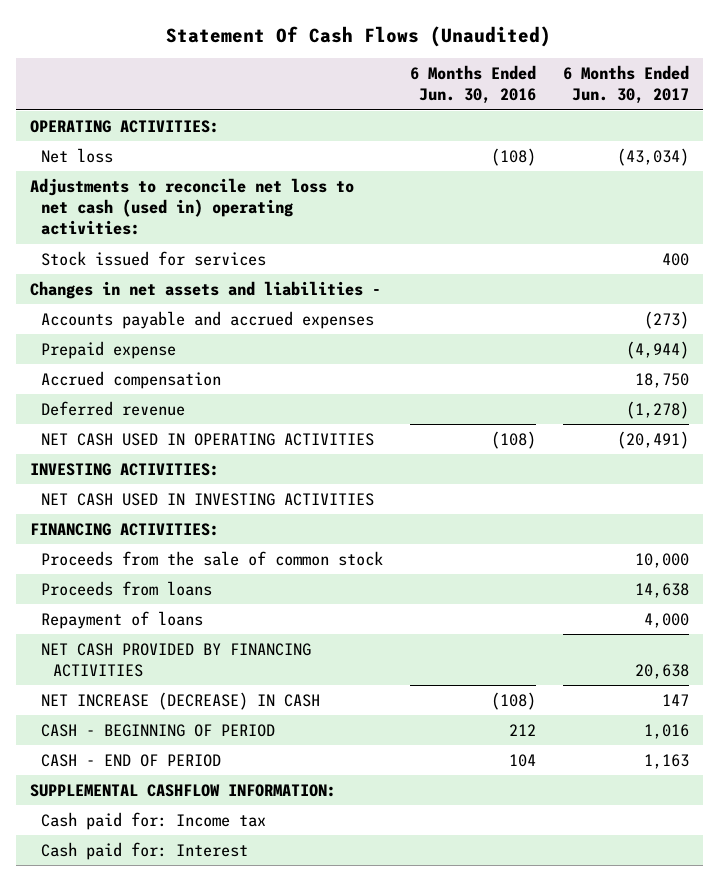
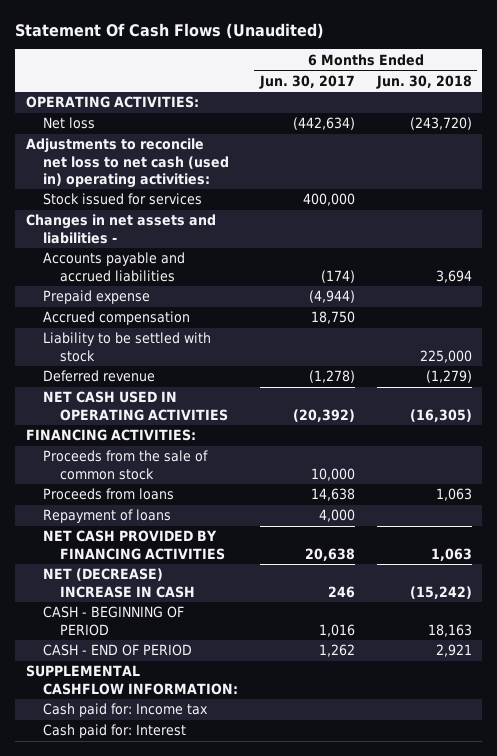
[410,65,537,105] 6 Months Ended Jun. 30, 2016 -> none
none -> [375,74,472,89] Jun. 30, 2018
[617,147,690,166] (43,034) -> [292,117,355,131] (442,634)
[662,252,690,266] 400 -> [302,193,355,207] 400,000
[41,310,375,329] Accounts payable and accrued expenses -> [43,252,186,282] Accounts payable and accrued liabilities
[644,310,690,329] (273) -> [320,269,355,283] (174)
none -> [43,332,212,362] Liability to be settled with stock
[29,462,219,476] INVESTING ACTIVITIES: -> none
[41,492,375,506] NET CASH USED IN INVESTING ACTIVITIES -> none
[617,430,690,449] (20,491) -> [292,408,355,422] (20,392)
[41,691,321,710] NET INCREASE (DECREASE) IN CASH -> [43,568,196,598] NET (DECREASE) INCREASE IN CASH
[662,693,690,706] 147 -> [327,585,355,598] 246
[644,753,690,769] 1,163 -> [318,644,355,658] 1,262

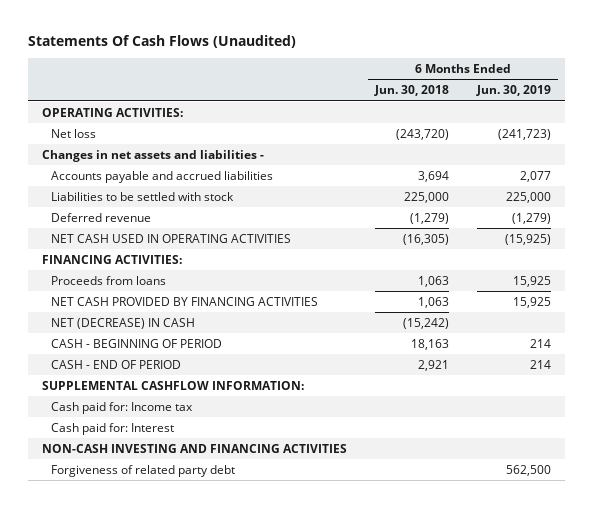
[14,22,324,39] Statement Of Cash Flows (Unaudited) -> [28,35,297,49] Statements Of Cash Flows (Unaudited)
[258,74,355,89] Jun. 30, 2017 -> none
none -> [475,85,551,97] Jun. 30, 2019
[25,138,230,188] Adjustments to reconcile net loss to net cash (used in) operating activities: -> none
[43,193,203,206] Stock issued for services -> none
[43,290,151,305] Prepaid expense -> none
[43,311,191,326] Accrued compensation -> none
[43,332,212,362] Liability to be settled with stock -> [51,191,235,201] Liabilities to be settled with stock
[43,450,209,480] Proceeds from the sale of common stock -> none
[43,509,172,524] Repayment of loans -> none
[43,568,196,598] NET (DECREASE) INCREASE IN CASH -> [51,317,196,329] NET (DECREASE) IN CASH
none -> [42,443,348,453] NON-CASH INVESTING AND FINANCING ACTIVITIES
none -> [51,464,236,477] Forgiveness of related party debt

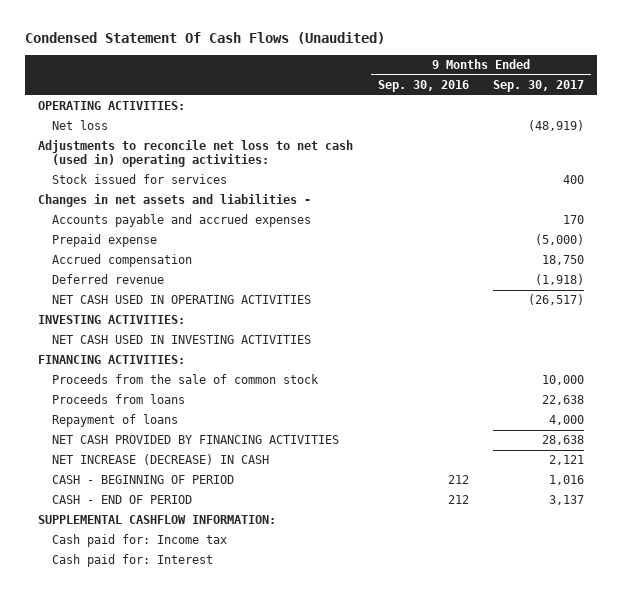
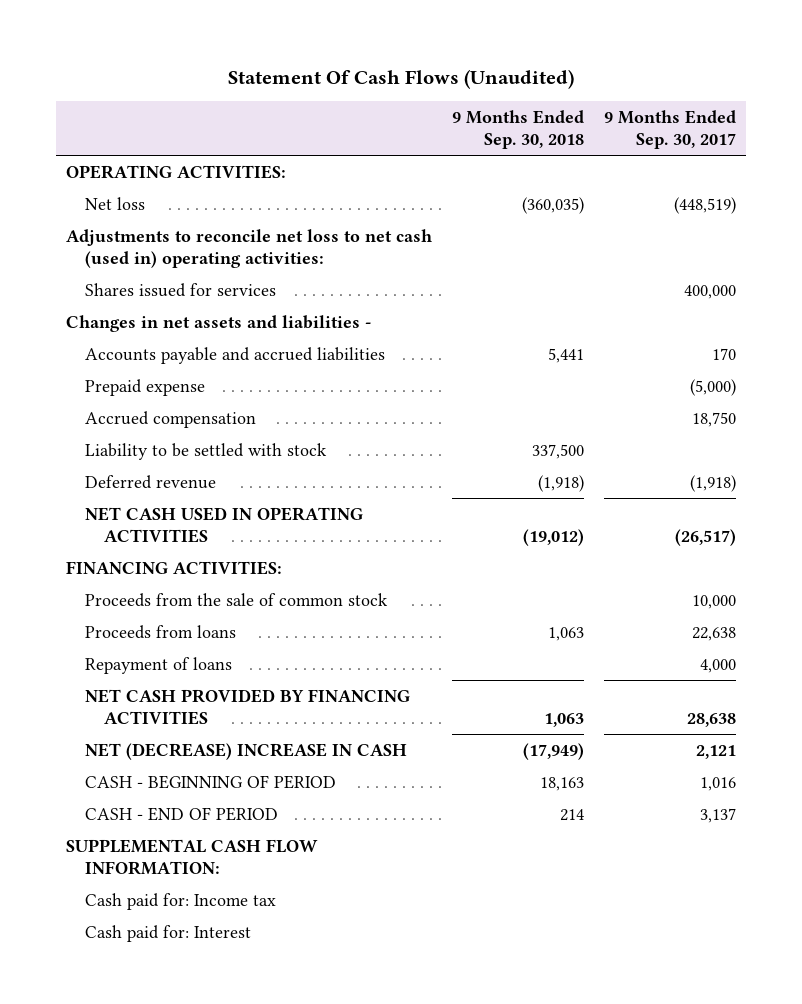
[25,32,386,45] Condensed Statement Of Cash Flows (Unaudited) -> [227,68,574,89] Statement Of Cash Flows (Unaudited)
[377,80,469,93] Sep. 30, 2016 -> none
none -> [451,110,584,150] 9 Months Ended Sep. 30, 2018
[528,120,585,132] (48,919) -> [673,196,736,214] (448,519)
[51,174,227,185] Stock issued for services -> [85,282,277,297] Shares issued for services
[563,175,585,185] 400 -> [683,284,736,299] 400,000
[51,214,311,228] Accounts payable and accrued expenses -> [85,346,386,364] Accounts payable and accrued liabilities
none -> [85,442,328,460] Liability to be settled with stock
[37,315,185,325] INVESTING ACTIVITIES: -> none
[51,335,311,345] NET CASH USED IN INVESTING ACTIVITIES -> none
[51,454,269,466] NET INCREASE (DECREASE) IN CASH -> [85,742,408,760] NET (DECREASE) INCREASE IN CASH
[37,515,276,525] SUPPLEMENTAL CASHFLOW INFORMATION: -> [65,838,318,875] SUPPLEMENTAL CASH FLOW INFORMATION:

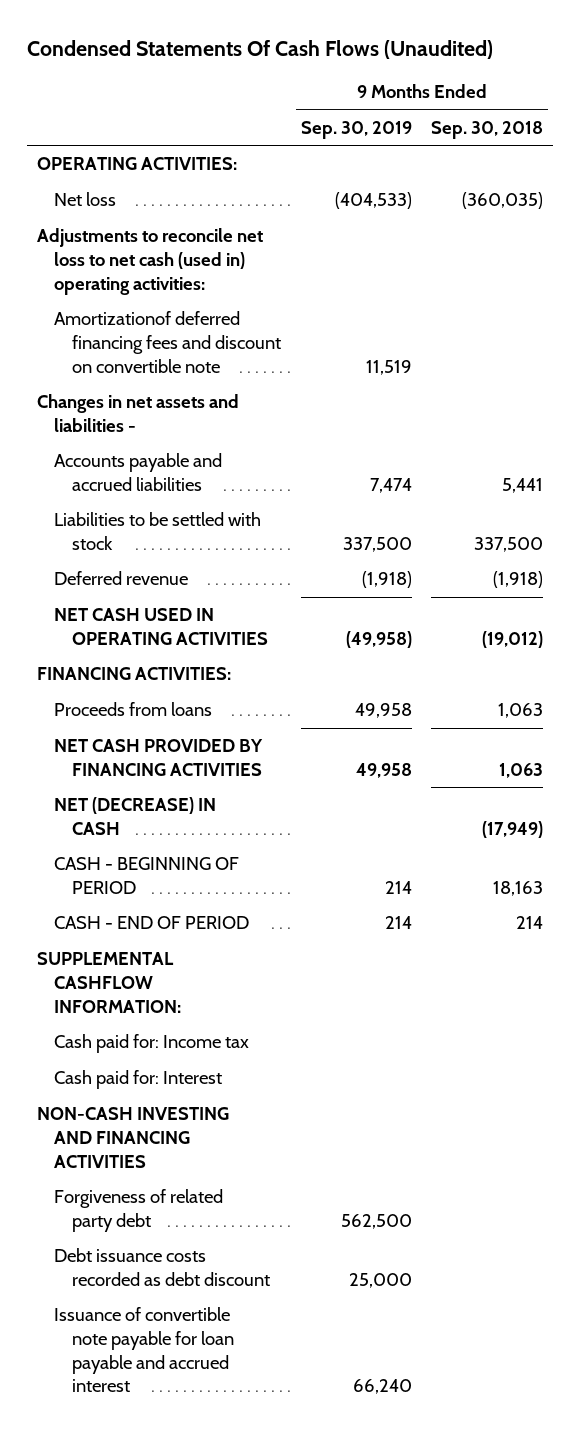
[227,68,574,89] Statement Of Cash Flows (Unaudited) -> [26,39,493,59] Condensed Statements Of Cash Flows (Unaudited)
[603,110,736,150] 9 Months Ended Sep. 30, 2017 -> none
none -> [300,121,412,140] Sep. 30, 2019
[85,282,277,297] Shares issued for services -> none
none -> [54,311,282,373] Amortizationof deferred financing fees and discount on convertible note
[85,378,206,396] Prepaid expense -> none
[85,410,257,428] Accrued compensation -> none
[85,442,328,460] Liability to be settled with stock -> [54,512,262,551] Liabilities to be settled with stock
[85,592,389,607] Proceeds from the sale of common stock -> none
[85,656,233,674] Repayment of loans -> none
[85,742,408,760] NET (DECREASE) INCREASE IN CASH -> [54,797,217,836] NET (DECREASE) IN CASH
[65,838,318,875] SUPPLEMENTAL CASH FLOW INFORMATION: -> [36,952,182,1013] SUPPLEMENTAL CASHFLOW INFORMATION:
none -> [36,1107,229,1168] NON-CASH INVESTING AND FINANCING ACTIVITIES
none -> [54,1189,224,1233] Forgiveness of related party debt
none -> [54,1248,271,1287] Debt issuance costs recorded as debt discount
none -> [54,1307,235,1393] Issuance of convertible note payable for loan payable and accrued interest

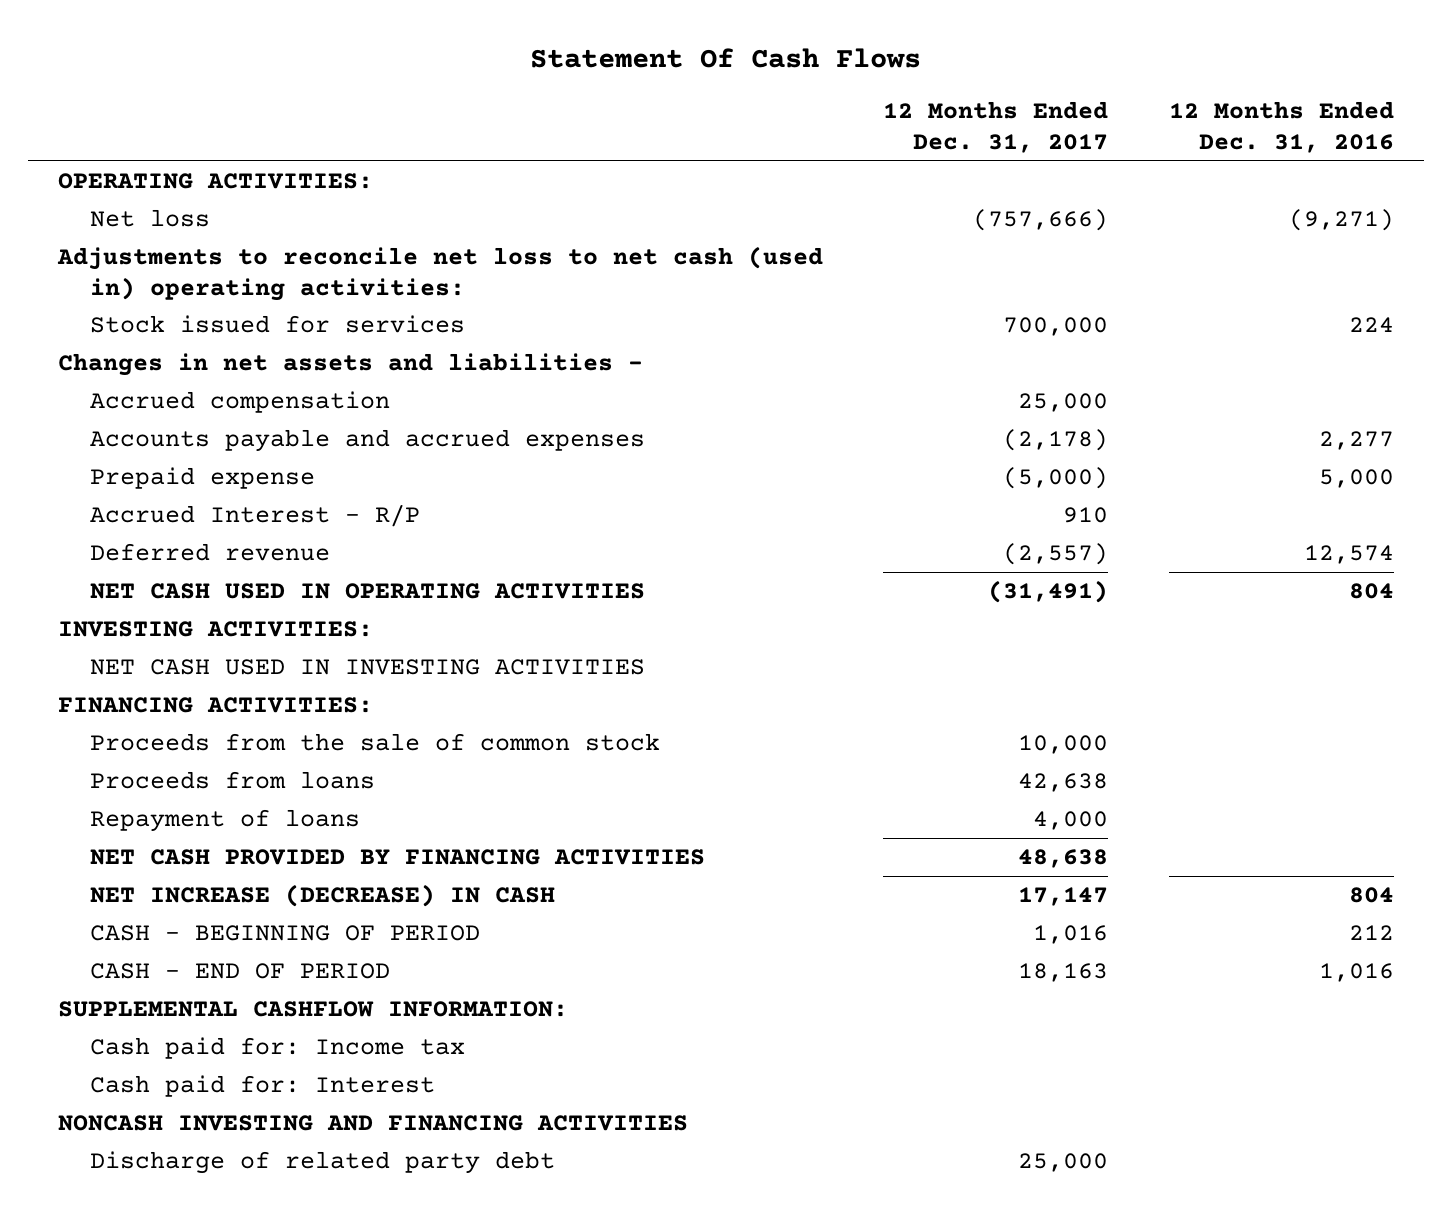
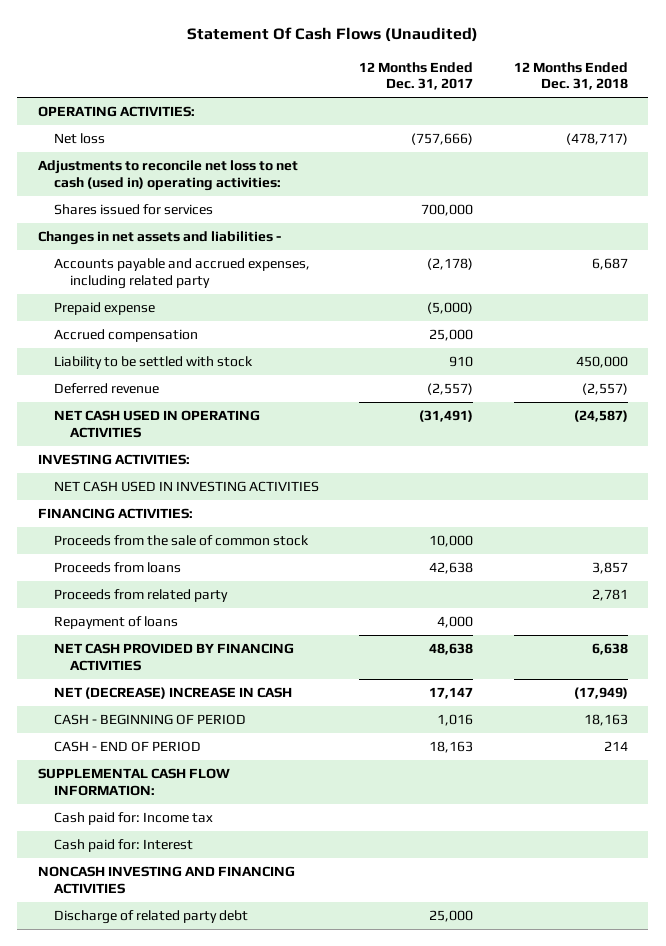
[529,48,921,69] Statement Of Cash Flows -> [186,27,478,43] Statement Of Cash Flows (Unaudited)
[1168,101,1394,154] 12 Months Ended Dec. 31, 2016 -> none
none -> [513,61,628,91] 12 Months Ended Dec. 31, 2018
[90,315,466,334] Stock issued for services -> [53,204,213,216] Shares issued for services
[90,429,646,453] Accounts payable and accrued expenses -> [53,258,310,289] Accounts payable and accrued expenses, including related party
[90,504,421,528] Accrued Interest - R/P -> none
[90,391,391,414] Accrued compensation -> [53,329,198,343] Accrued compensation
none -> [53,356,253,370] Liability to be settled with stock
none -> [53,589,228,603] Proceeds from related party
[90,884,556,908] NET INCREASE (DECREASE) IN CASH -> [53,687,292,700] NET (DECREASE) INCREASE IN CASH
[58,1001,569,1018] SUPPLEMENTAL CASHFLOW INFORMATION: -> [37,768,230,796] SUPPLEMENTAL CASH FLOW INFORMATION:

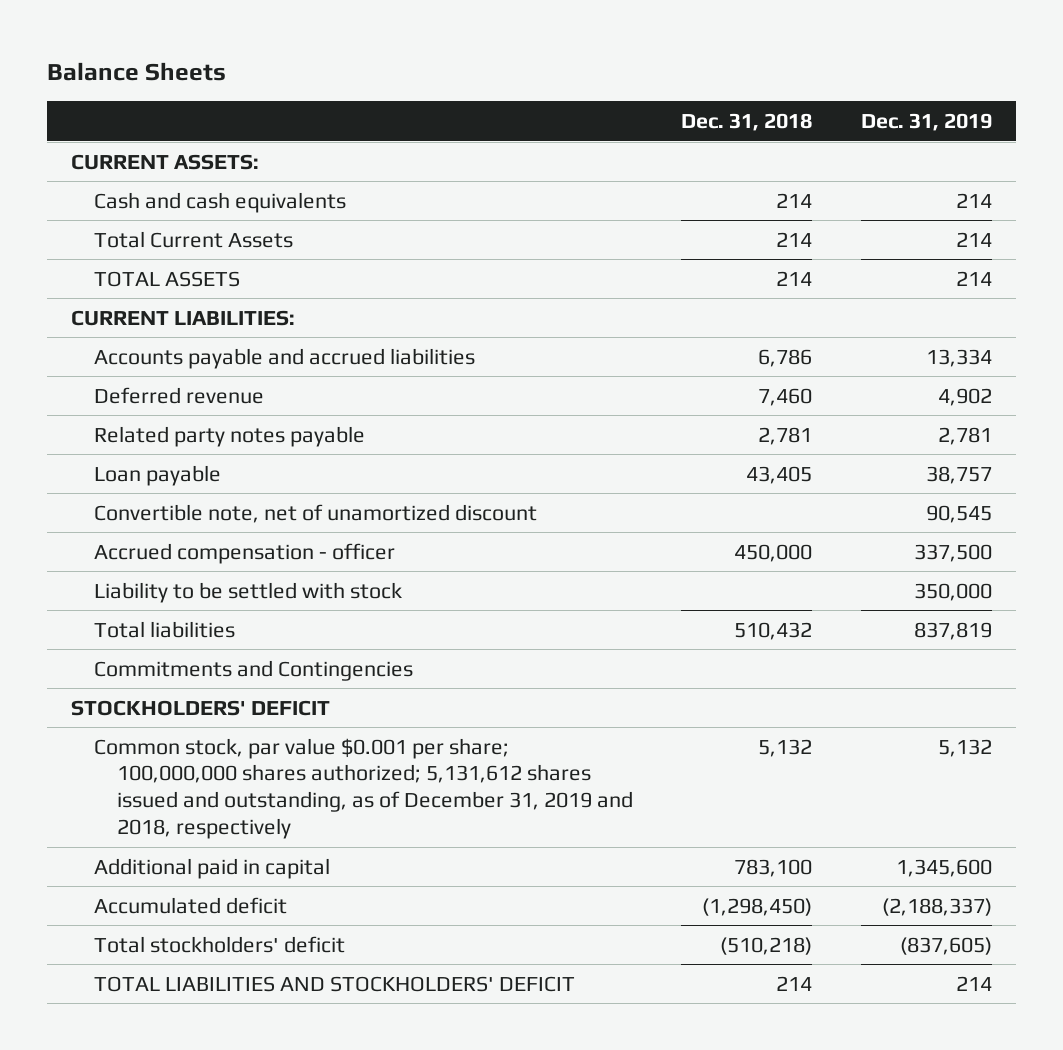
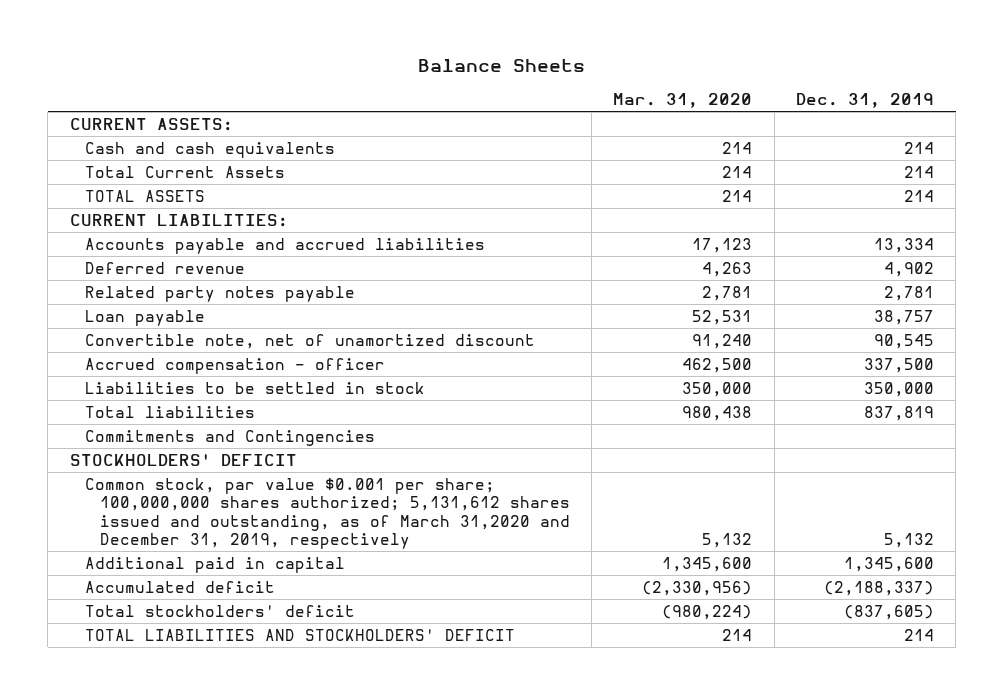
[681,113,813,132] Dec. 31, 2018 -> none
none -> [613,92,753,108] Mar. 31, 2020
[93,581,402,603] Liability to be settled with stock -> [84,381,425,394] Liabilities to be settled in stock
[93,737,633,840] Common stock, par value $0.001 per share; 100,000,000 shares authorized; 5,131,612 shares issued and outstanding, as of December 31, 2019 and 2018, respectively -> [84,477,570,549] Common stock, par value $0.001 per share; 100,000,000 shares authorized; 5,131,612 shares issued and outstanding, as of March 31,2020 and December 31, 2019, respectively

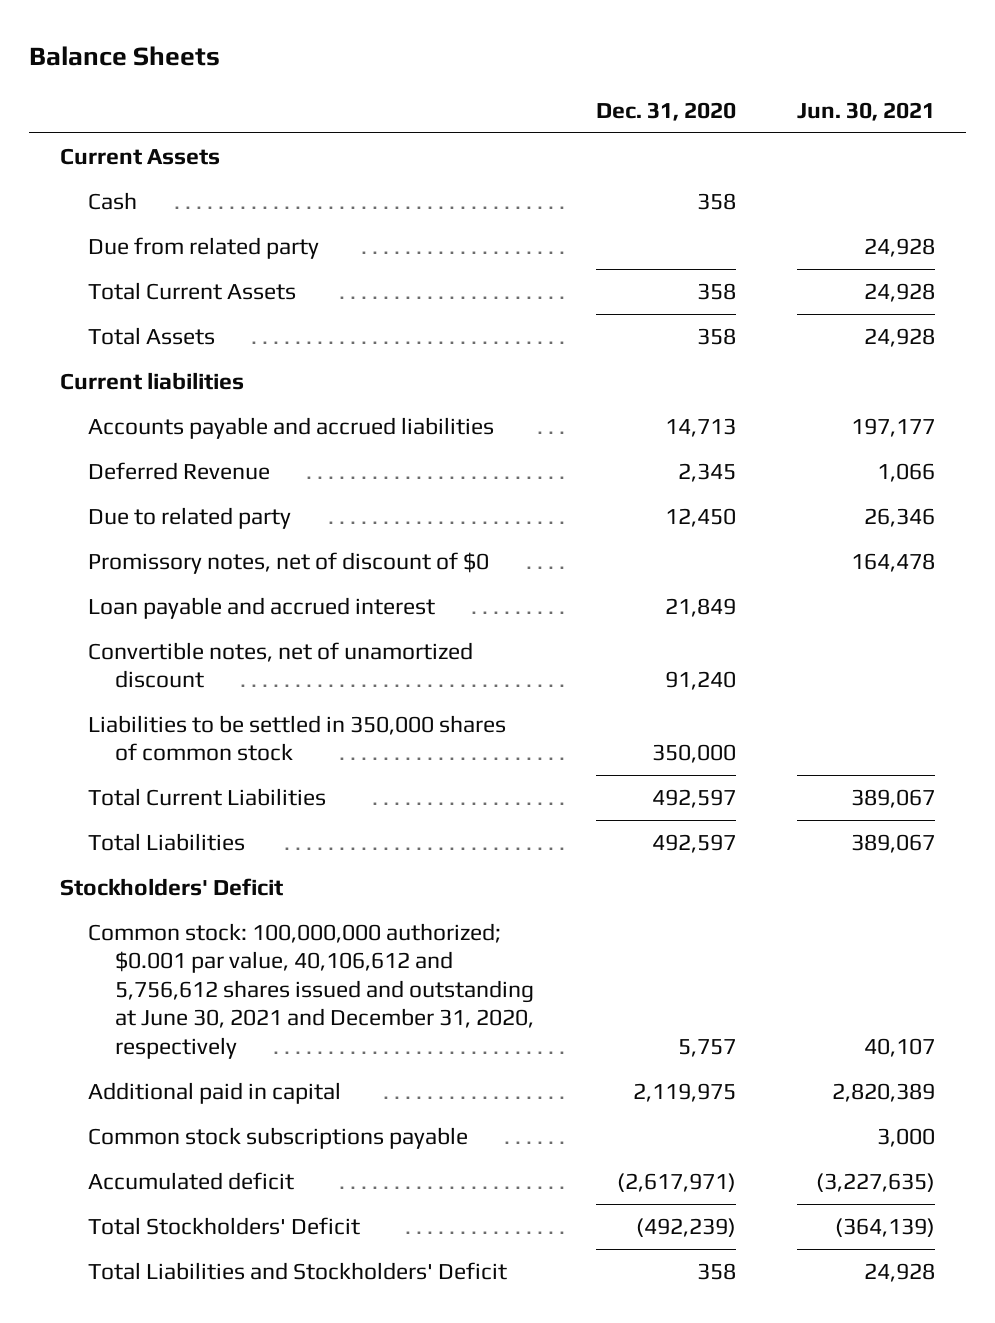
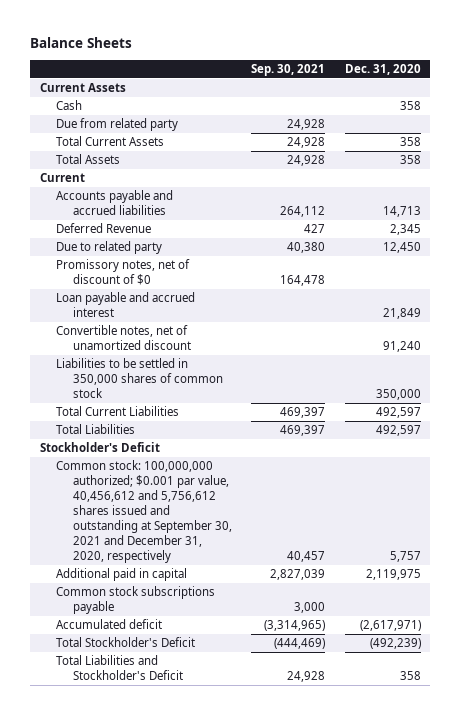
[797,101,936,121] Jun. 30, 2021 -> none
none -> [251,63,326,76] Sep. 30, 2021
[59,371,244,390] Current liabilities -> [39,173,85,183] Current
[59,877,283,896] Stockholders' Deficit -> [39,442,160,453] Stockholder's Deficit
[87,922,535,1059] Common stock: 100,000,000 authorized; $0.001 par value, 40,106,612 and 5,756,612 shares issued and outstanding at June 30, 2021 and December 31, 2020, respectively -> [56,460,232,564] Common stock: 100,000,000 authorized; $0.001 par value, 40,456,612 and 5,756,612 shares issued and outstanding at September 30, 2021 and December 31, 2020, respectively
[87,1216,360,1235] Total Stockholders' Deficit -> [56,637,196,648] Total Stockholder's Deficit
[87,1261,507,1280] Total Liabilities and Stockholders' Deficit -> [56,655,183,681] Total Liabilities and Stockholder's Deficit

